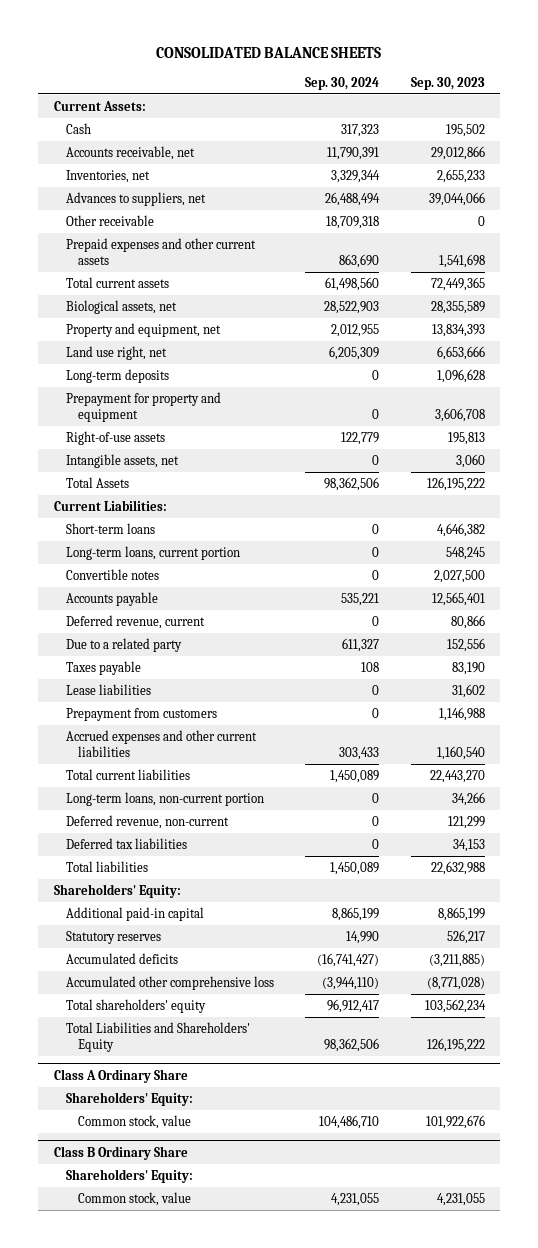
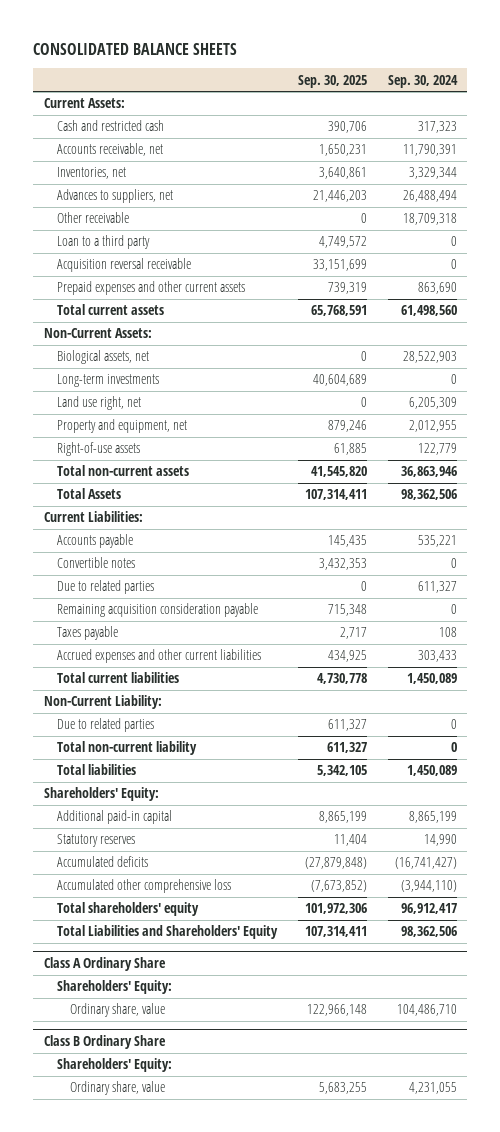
[410,76,485,90] Sep. 30, 2023 -> none
none -> [297,74,367,88] Sep. 30, 2025
[65,122,91,134] Cash -> [56,120,164,132] Cash and restricted cash
none -> [56,235,150,250] Loan to a third party
none -> [56,258,191,273] Acquisition reversal receivable
none -> [43,328,152,339] Non-Current Assets:
none -> [56,374,159,388] Long-term investments
[65,368,169,383] Long-term deposits -> none
[65,391,221,422] Prepayment for property and equipment -> none
[65,322,221,337] Property and equipment, net -> [56,419,187,434] Property and equipment, net
[65,453,179,468] Intangible assets, net -> none
none -> [56,465,189,477] Total non-current assets
[65,522,155,534] Short-term loans -> none
[65,545,240,560] Long-term loans, current portion -> none
[65,614,205,629] Deferred revenue, current -> none
[65,568,159,580] Convertible notes -> [56,557,135,569] Convertible notes
[65,637,182,652] Due to a related party -> [56,580,154,595] Due to related parties
none -> [56,603,258,618] Remaining acquisition consideration payable
[65,683,151,695] Lease liabilities -> none
[65,707,217,721] Prepayment from customers -> none
[65,791,264,806] Long-term loans, non-current portion -> none
[65,814,229,829] Deferred revenue, non-current -> none
[65,837,187,849] Deferred tax liabilities -> none
none -> [43,695,162,710] Non-Current Liability:
none -> [56,718,154,733] Due to related parties
none -> [56,741,197,756] Total non-current liability
[77,1114,191,1129] Common stock, value -> [69,1003,165,1018] Ordinary share, value
[77,1191,191,1206] Common stock, value -> [69,1081,165,1096] Ordinary share, value

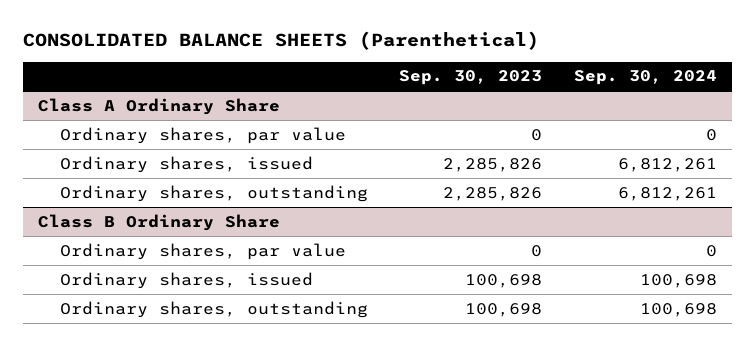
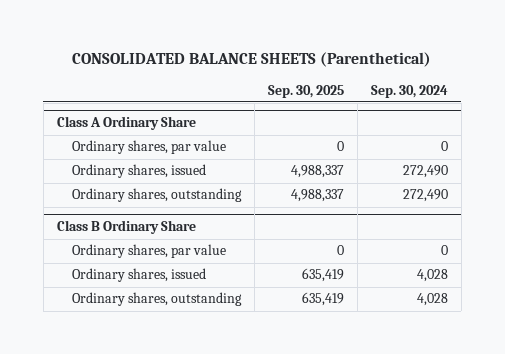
[399,70,543,86] Sep. 30, 2023 -> none
none -> [267,84,344,98] Sep. 30, 2025
[617,157,717,172] 6,812,261 -> [402,165,448,179] 272,490
[617,186,717,201] 6,812,261 -> [402,189,448,203] 272,490
[639,273,717,288] 100,698 -> [416,269,448,283] 4,028
[639,302,717,317] 100,698 -> [416,293,448,307] 4,028

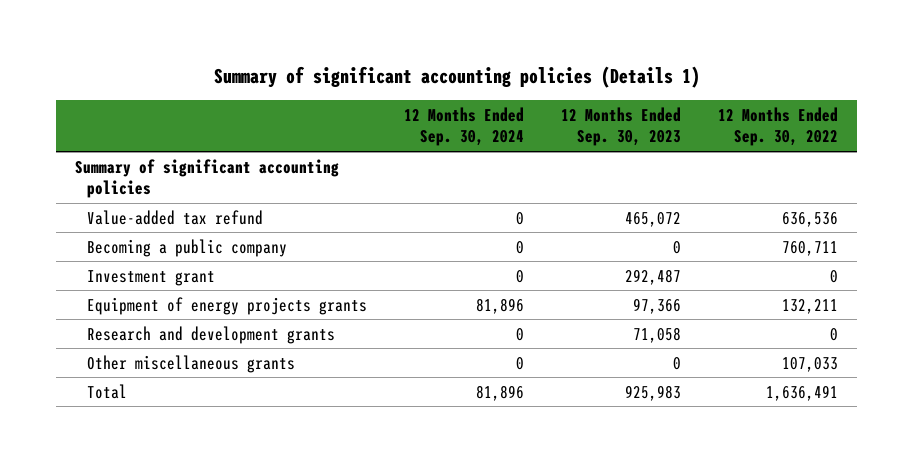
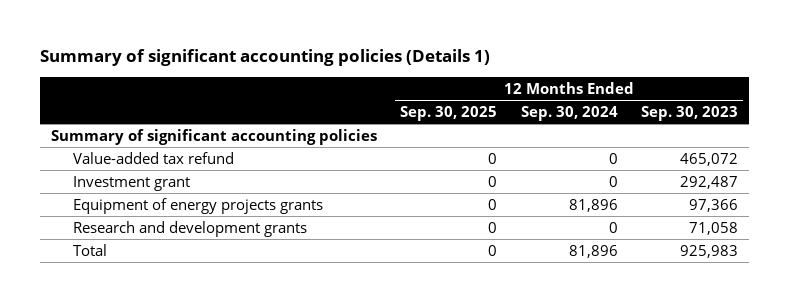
[718,107,839,147] 12 Months Ended Sep. 30, 2022 -> none
none -> [400,105,498,121] Sep. 30, 2025
[87,238,288,257] Becoming a public company -> none
[87,354,296,373] Other miscellaneous grants -> none

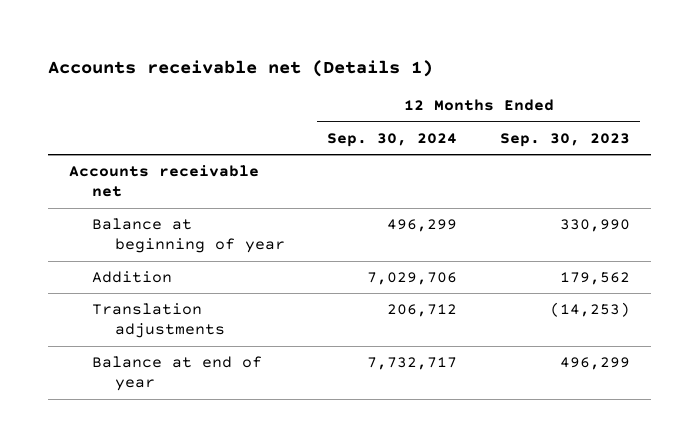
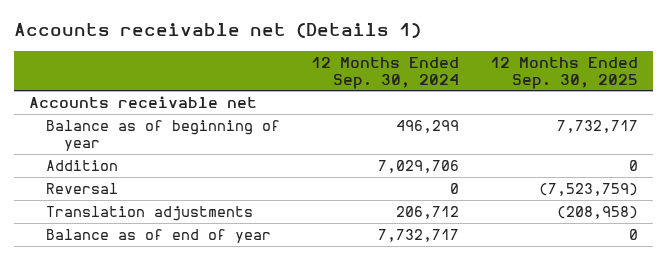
[499,132,630,147] Sep. 30, 2023 -> none
none -> [489,56,638,89] 12 Months Ended Sep. 30, 2025
[91,218,286,254] Balance at beginning of year -> [46,119,281,151] Balance as of beginning of year
none -> [46,182,119,194] Reversal
[91,356,262,392] Balance at end of year -> [46,228,272,243] Balance as of end of year

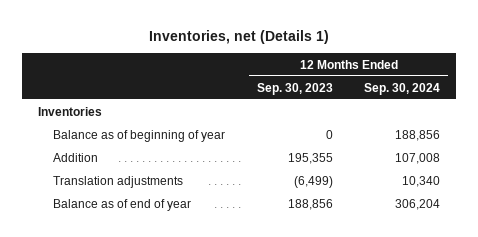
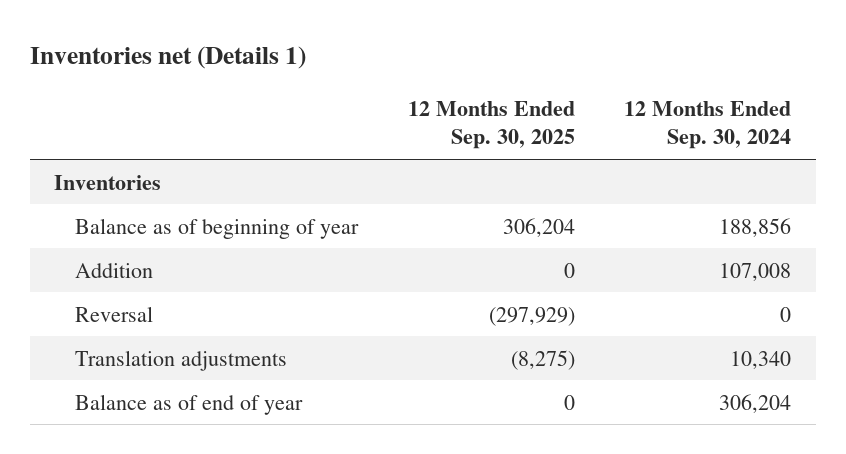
[149,30,330,45] Inventories, net (Details 1) -> [29,46,306,70] Inventories net (Details 1)
[256,82,333,95] Sep. 30, 2023 -> none
none -> [407,100,575,150] 12 Months Ended Sep. 30, 2025
none -> [75,305,154,322] Reversal

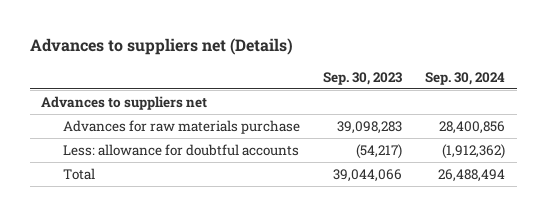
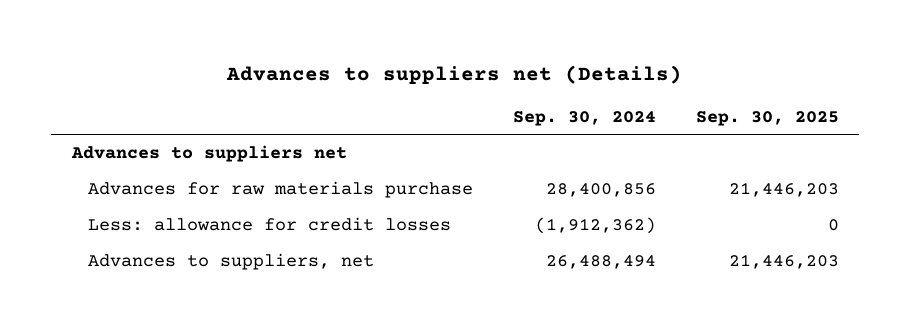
[323,71,403,85] Sep. 30, 2023 -> none
none -> [696,110,840,126] Sep. 30, 2025
[63,143,300,156] Less: allowance for doubtful accounts -> [87,217,451,232] Less: allowance for credit losses
[63,167,96,180] Total -> [87,253,374,271] Advances to suppliers, net

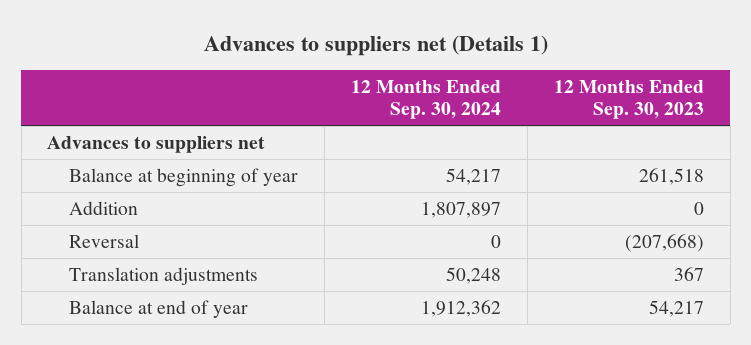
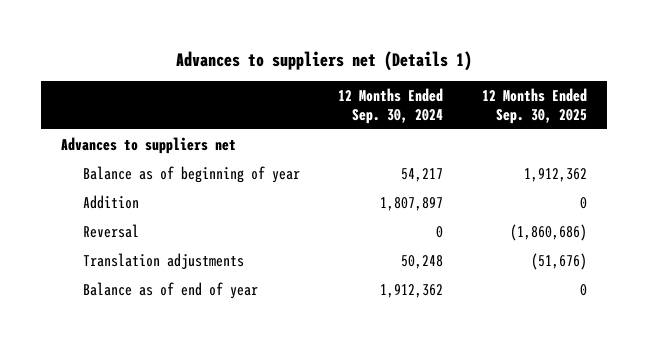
[554,79,705,120] 12 Months Ended Sep. 30, 2023 -> none
none -> [482,88,588,124] 12 Months Ended Sep. 30, 2025
[69,167,299,187] Balance at beginning of year -> [82,165,300,183] Balance as of beginning of year
[69,299,249,318] Balance at end of year -> [82,281,258,299] Balance as of end of year

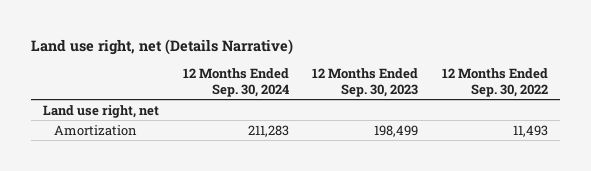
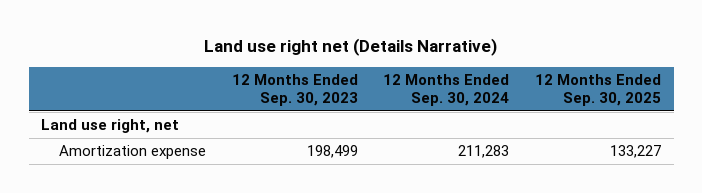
[31,38,294,55] Land use right, net (Details Narrative) -> [204,37,498,56] Land use right net (Details Narrative)
[441,68,548,97] 12 Months Ended Sep. 30, 2022 -> none
none -> [534,74,661,106] 12 Months Ended Sep. 30, 2025
[54,124,138,136] Amortization -> [59,145,207,160] Amortization expense

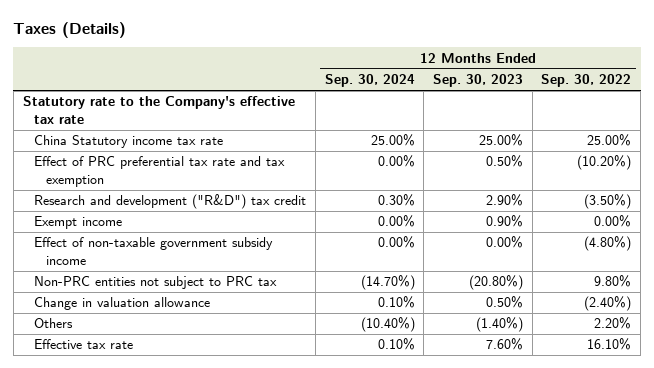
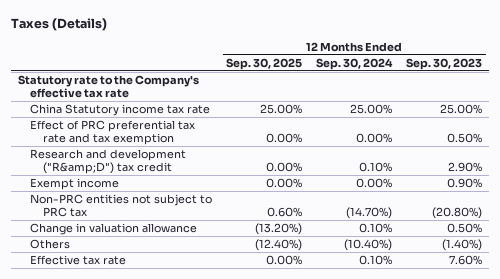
[541,74,632,88] Sep. 30, 2022 -> none
none -> [226,57,303,70] Sep. 30, 2025
[34,194,307,210] Research and development ("R&D") tax credit -> [30,148,187,175] Research and development ("R&amp;D") tax credit
[377,194,415,207] 0.30% -> [359,162,393,173] 0.10%
[34,237,274,265] Effect of non-taxable government subsidy income -> none

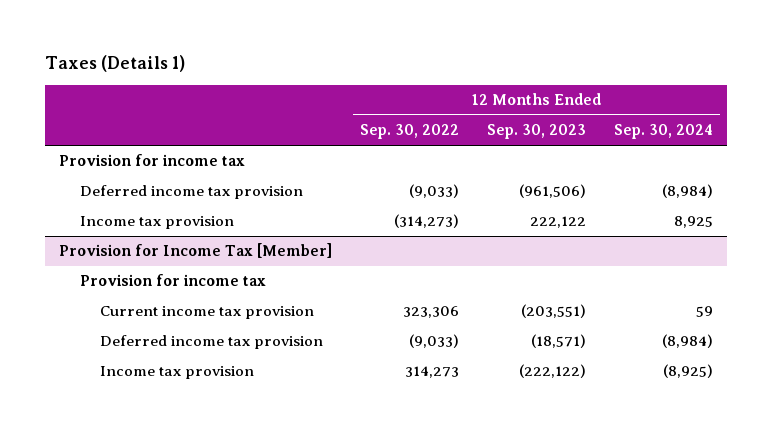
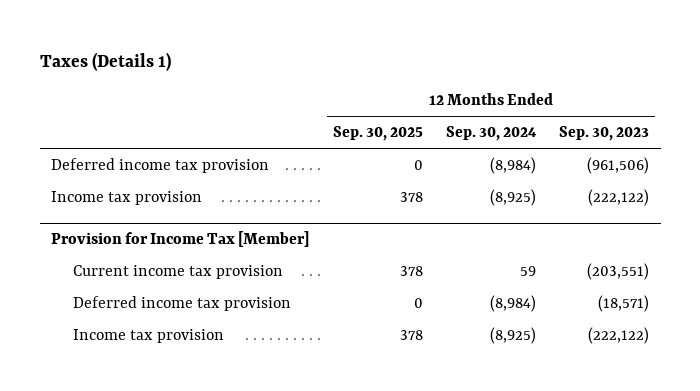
[360,124,460,140] Sep. 30, 2022 -> none
none -> [332,126,423,142] Sep. 30, 2025
[59,154,246,167] Provision for income tax -> none
[530,216,587,229] 222,122 -> [588,188,650,206] (222,122)
[674,216,714,229] 8,925 -> [489,188,536,206] (8,925)
[79,274,266,287] Provision for income tax -> none

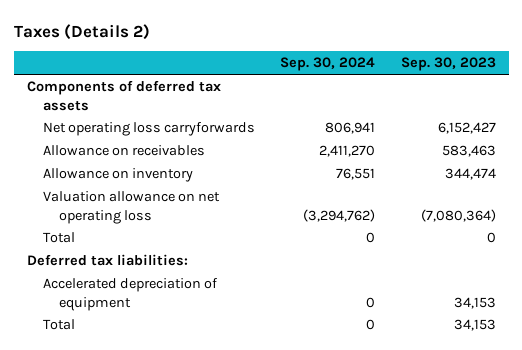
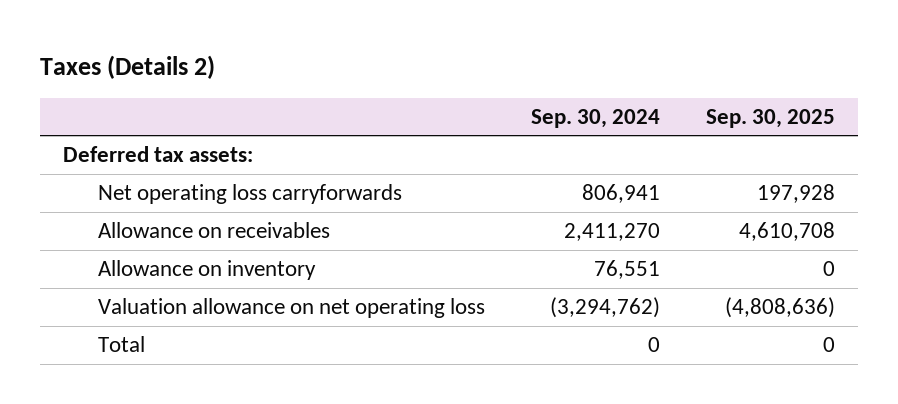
[400,57,496,72] Sep. 30, 2023 -> none
none -> [705,108,835,128] Sep. 30, 2025
[26,80,221,111] Components of deferred tax assets -> [63,146,254,163] Deferred tax assets:
[26,254,188,267] Deferred tax liabilities: -> none
[42,278,218,311] Accelerated depreciation of equipment -> none
[42,319,75,331] Total -> none

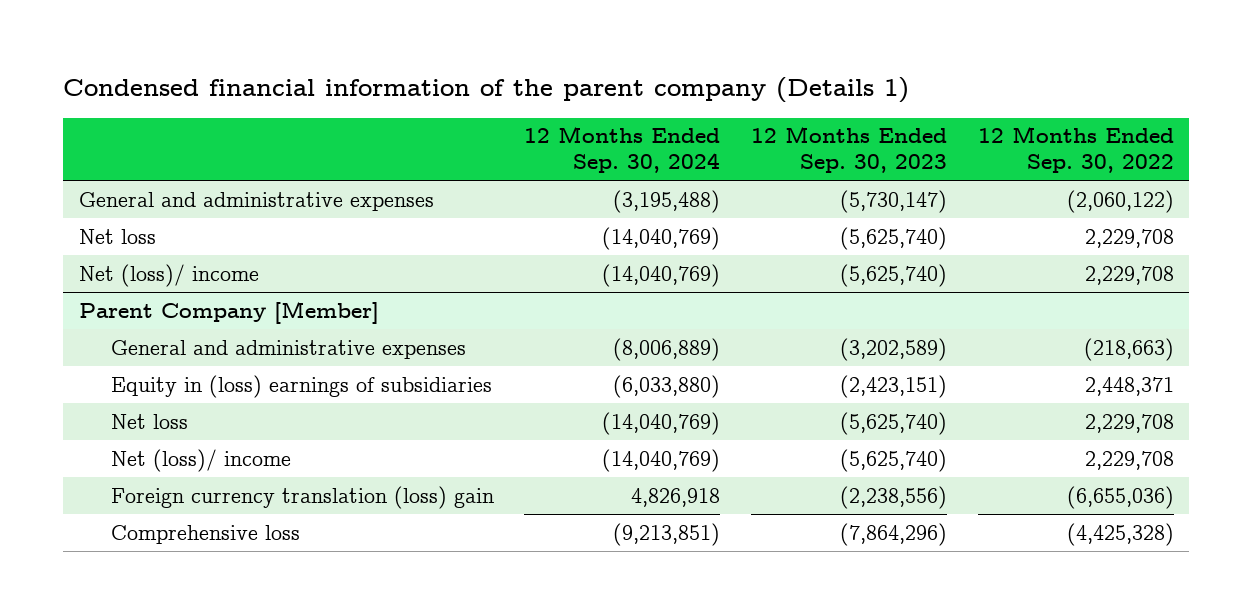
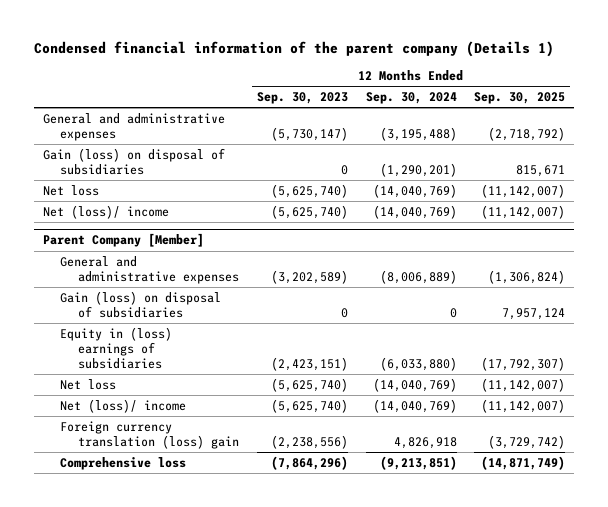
[978,126,1175,174] 12 Months Ended Sep. 30, 2022 -> none
none -> [474,92,566,105] Sep. 30, 2025
none -> [42,147,225,175] Gain (loss) on disposal of subsidiaries
none -> [60,290,222,318] Gain (loss) on disposal of subsidiaries

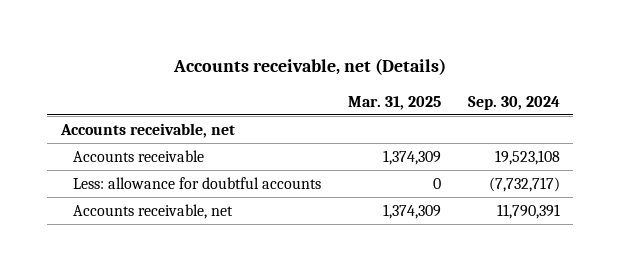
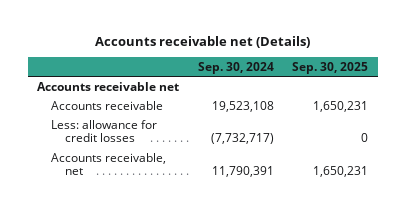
[173,57,447,75] Accounts receivable, net (Details) -> [94,35,310,48] Accounts receivable net (Details)
[347,95,441,110] Mar. 31, 2025 -> none
none -> [292,61,369,74] Sep. 30, 2025
[60,122,236,138] Accounts receivable, net -> [37,81,180,91] Accounts receivable net
[72,176,321,189] Less: allowance for doubtful accounts -> [51,119,158,143] Less: allowance for credit losses

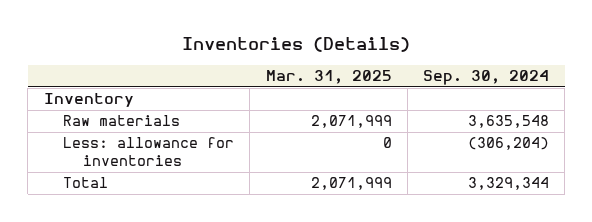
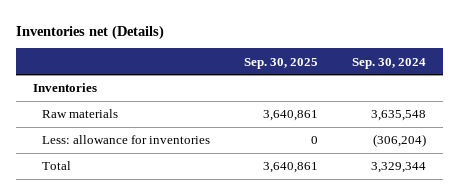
[182,37,411,53] Inventories (Details) -> [15,24,164,40] Inventories net (Details)
[265,70,392,85] Mar. 31, 2025 -> none
none -> [243,57,318,69] Sep. 30, 2025
[43,93,134,108] Inventory -> [32,83,97,93] Inventories

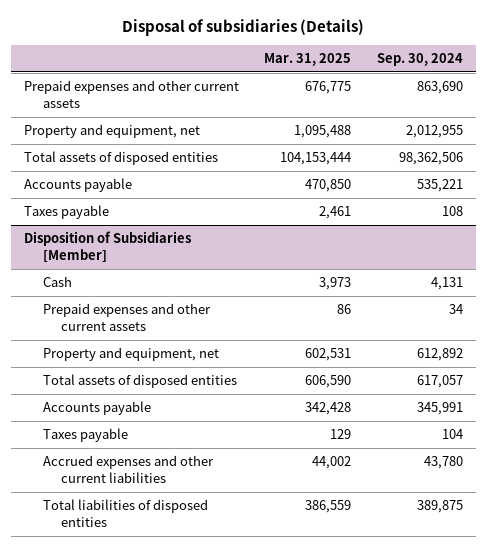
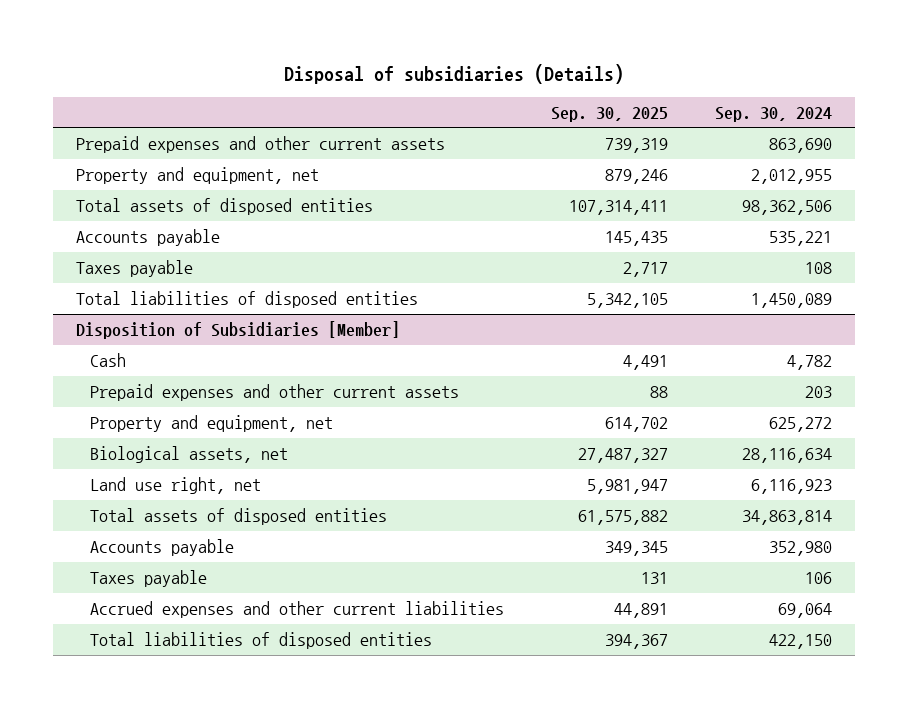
[264,52,352,66] Mar. 31, 2025 -> none
none -> [550,106,668,122] Sep. 30, 2025
none -> [76,290,419,308] Total liabilities of disposed entities
[430,277,463,291] 4,131 -> [786,354,832,370] 4,782
[448,304,463,315] 34 -> [804,385,832,398] 203
[416,348,463,362] 612,892 -> [768,416,832,432] 625,272
none -> [90,445,289,463] Biological assets, net
none -> [90,476,262,494] Land use right, net
[416,375,463,389] 617,057 -> [741,509,832,525] 34,863,814
[416,402,463,416] 345,991 -> [768,540,832,556] 352,980
[441,429,463,440] 104 -> [804,571,832,584] 106
[423,456,463,470] 43,780 -> [777,602,832,618] 69,064
[416,500,463,514] 389,875 -> [768,633,832,649] 422,150

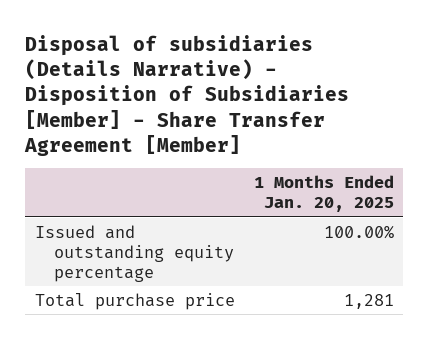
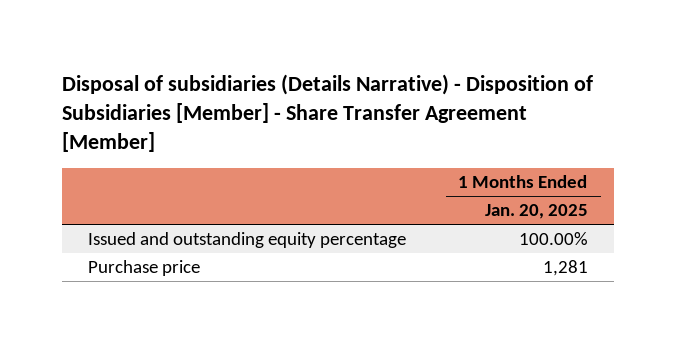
[34,292,235,310] Total purchase price -> [88,260,201,277] Purchase price

